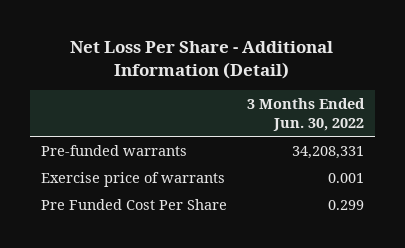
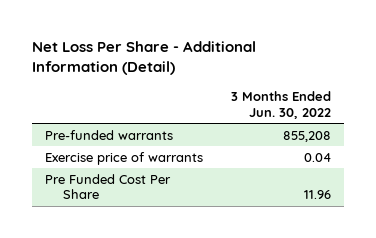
[292,145,365,159] 34,208,331 -> [282,130,331,142] 855,208
[328,172,365,183] 0.001 -> [303,152,331,162] 0.04
[328,199,365,210] 0.299 -> [303,190,331,200] 11.96

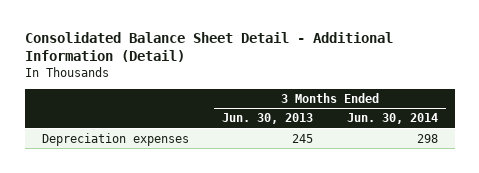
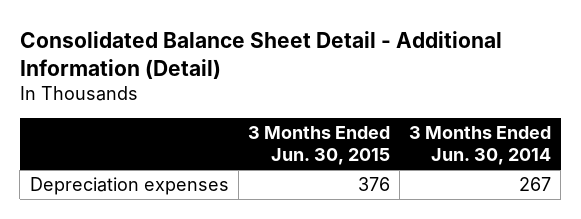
[222,113,314,125] Jun. 30, 2013 -> none
none -> [247,126,390,166] 3 Months Ended Jun. 30, 2015
[416,133,438,143] 298 -> [518,176,551,191] 267

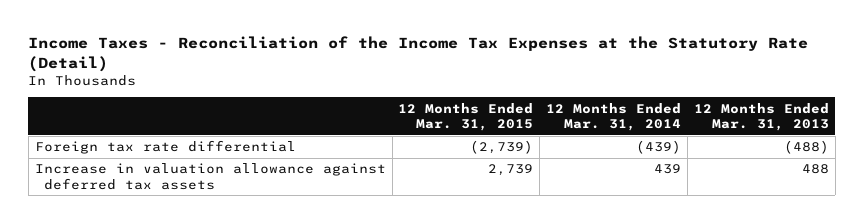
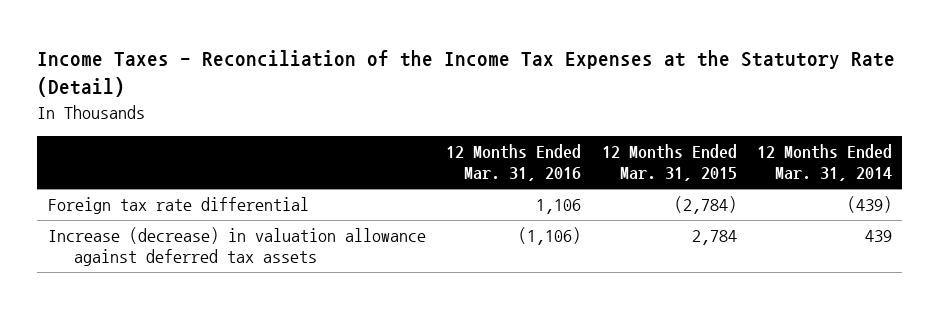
[694,102,830,132] 12 Months Ended Mar. 31, 2013 -> none
none -> [446,144,582,182] 12 Months Ended Mar. 31, 2016
[470,140,534,155] (2,739) -> [673,196,737,215] (2,784)
[34,163,386,190] Increase in valuation allowance against deferred tax assets -> [47,227,426,267] Increase (decrease) in valuation allowance against deferred tax assets
[488,164,534,177] 2,739 -> [691,230,737,246] 2,784

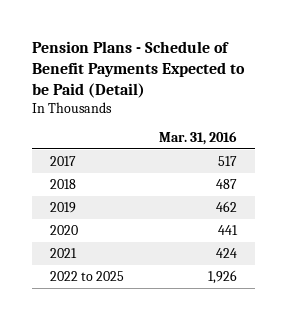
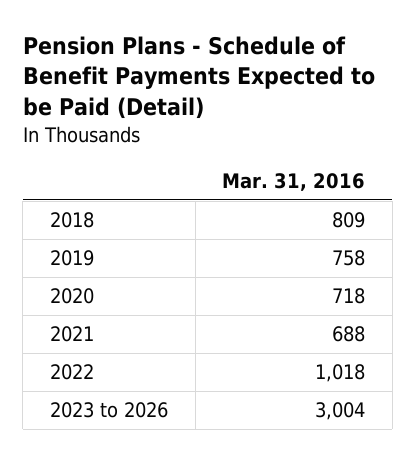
[49,155,76,166] 2017 -> none
[216,178,238,189] 487 -> [332,212,366,229] 809
[216,200,238,212] 462 -> [332,250,366,267] 758
[218,224,239,235] 441 -> [332,288,366,305] 718
[216,247,238,258] 424 -> [332,326,366,343] 688
none -> [49,364,94,381] 2022
[49,270,124,281] 2022 to 2025 -> [49,402,168,419] 2023 to 2026
[208,269,238,284] 1,926 -> [315,402,366,421] 3,004

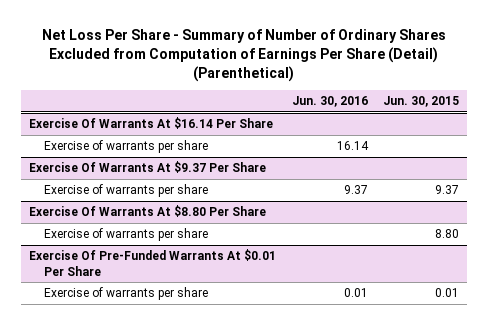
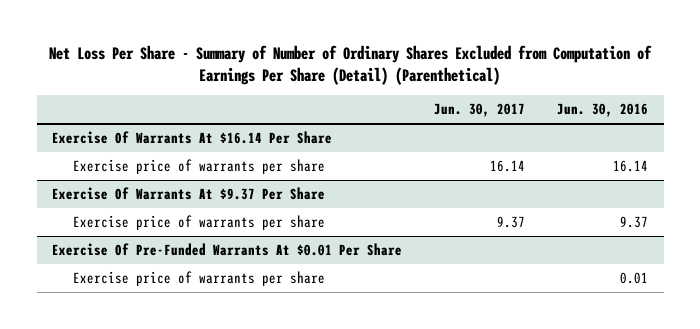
[383,96,460,108] Jun. 30, 2015 -> none
none -> [434,103,526,118] Jun. 30, 2017
[44,140,209,154] Exercise of warrants per share -> [73,159,326,175] Exercise price of warrants per share
[29,205,267,218] Exercise Of Warrants At $8.80 Per Share -> none
[44,228,209,242] Exercise of warrants per share -> none
[44,184,209,198] Exercise of warrants per share -> [73,215,326,231] Exercise price of warrants per share
[44,287,209,301] Exercise of warrants per share -> [73,271,326,287] Exercise price of warrants per share

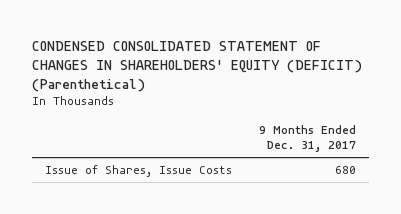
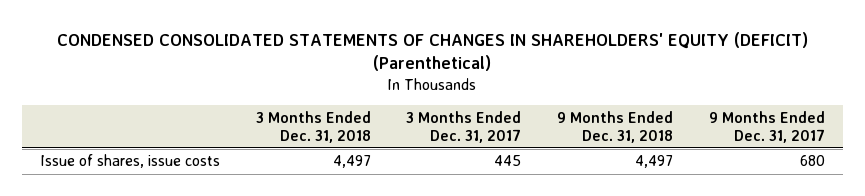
[31,40,362,92] CONDENSED CONSOLIDATED STATEMENT OF CHANGES IN SHAREHOLDERS' EQUITY (DEFICIT) (Parenthetical) -> [57,31,809,72] CONDENSED CONSOLIDATED STATEMENTS OF CHANGES IN SHAREHOLDERS' EQUITY (DEFICIT) (Parenthetical)
none -> [255,110,371,143] 3 Months Ended Dec. 31, 2018
none -> [406,110,522,143] 3 Months Ended Dec. 31, 2017
none -> [557,110,674,143] 9 Months Ended Dec. 31, 2018
[44,165,232,178] Issue of Shares, Issue Costs -> [39,154,220,169] Issue of shares, issue costs

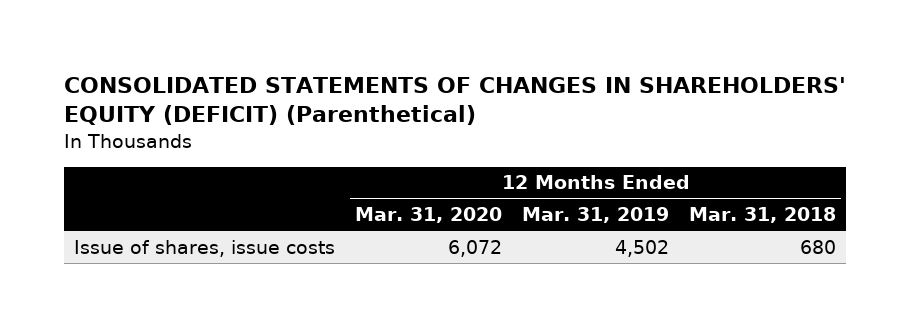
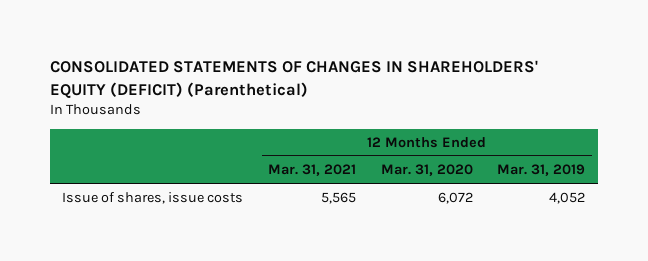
[689,207,837,224] Mar. 31, 2018 -> none
none -> [267,164,356,177] Mar. 31, 2021
[615,239,670,257] 4,502 -> [549,192,586,205] 4,052

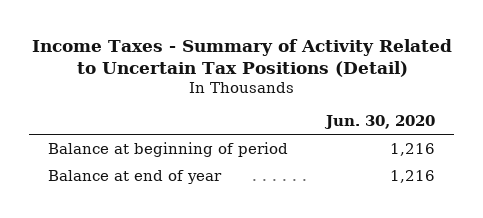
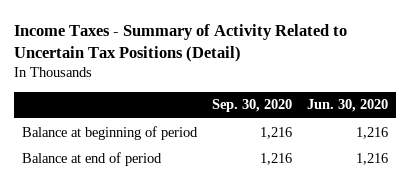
none -> [211,99,292,113] Sep. 30, 2020
[48,169,223,184] Balance at end of year -> [21,151,162,166] Balance at end of period

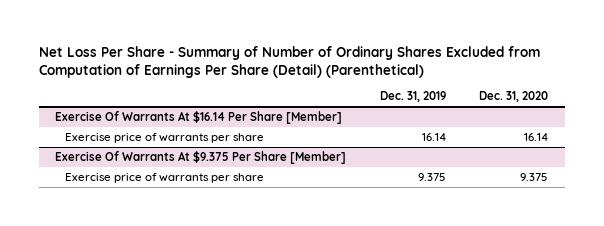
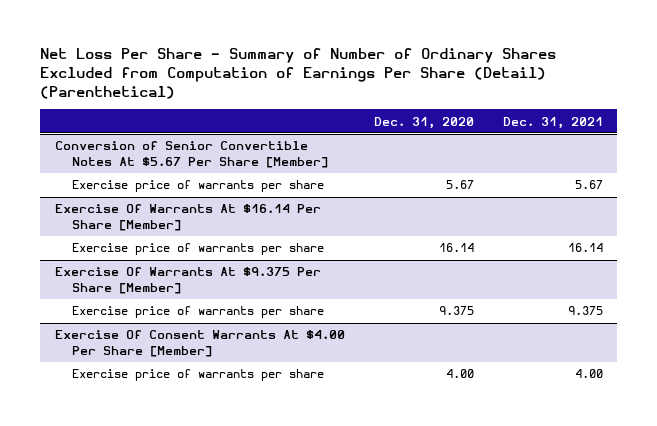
[379,91,446,103] Dec. 31, 2019 -> none
none -> [502,116,603,129] Dec. 31, 2021
none -> [54,141,329,168] Conversion of Senior Convertible Notes At $5.67 Per Share [Member]
none -> [72,180,325,193] Exercise price of warrants per share
none -> [54,330,345,357] Exercise Of Consent Warrants At $4.00 Per Share [Member]
none -> [72,369,325,382] Exercise price of warrants per share

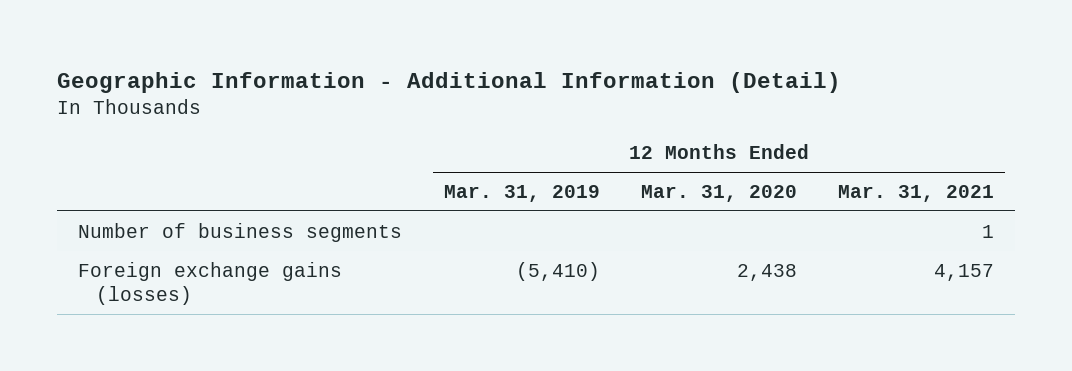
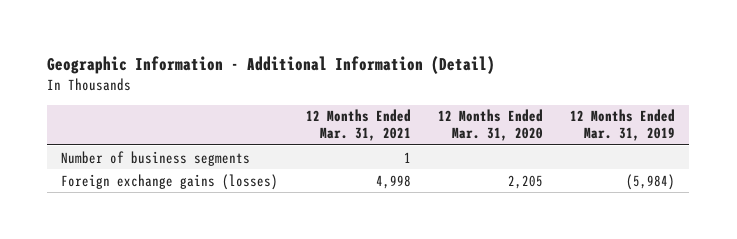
[515,261,600,281] (5,410) -> [626,173,676,190] (5,984)
[736,263,797,281] 2,438 -> [507,174,543,189] 2,205
[934,263,995,281] 4,157 -> [375,174,411,189] 4,998

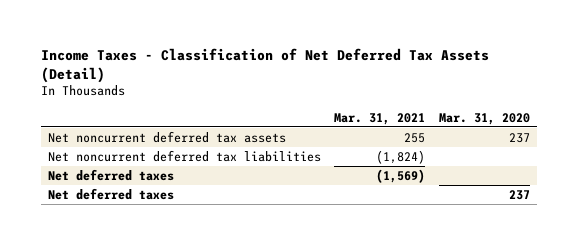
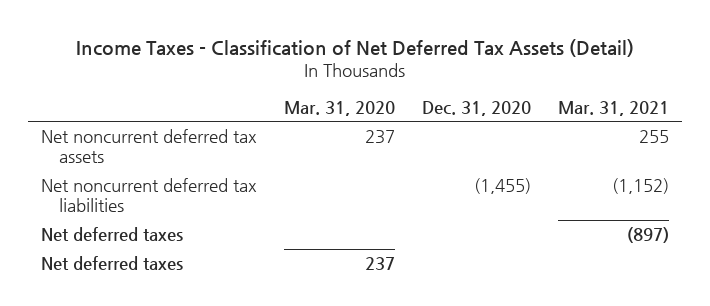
none -> [421,100,531,116] Dec. 31, 2020
[376,149,426,164] (1,824) -> [611,178,669,195] (1,152)
[376,168,426,183] (1,569) -> [626,227,669,244] (897)

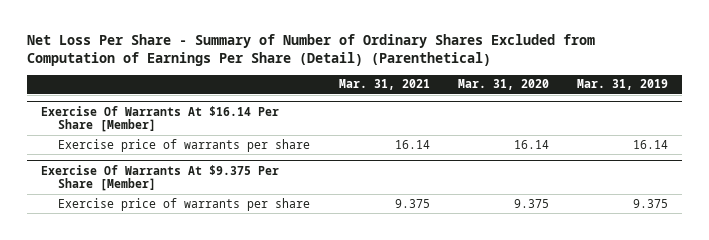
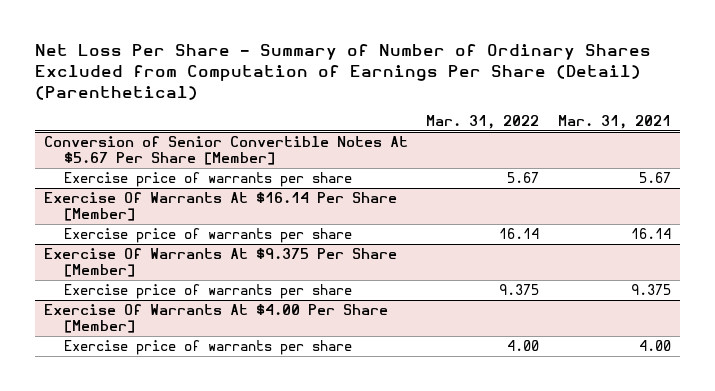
[457,79,549,91] Mar. 31, 2020 -> none
[577,79,669,91] Mar. 31, 2019 -> none
none -> [426,115,540,130] Mar. 31, 2022
none -> [44,135,409,166] Conversion of Senior Convertible Notes At $5.67 Per Share [Member]
none -> [64,171,353,187] Exercise price of warrants per share
none -> [44,303,389,334] Exercise Of Warrants At $4.00 Per Share [Member]
none -> [64,339,353,355] Exercise price of warrants per share

